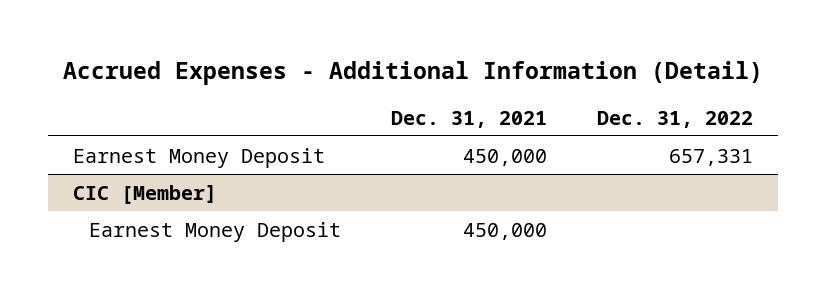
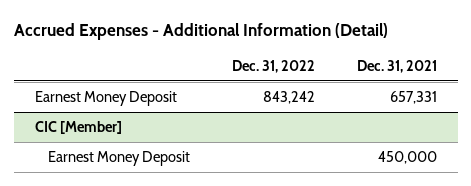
[462,148,547,166] 450,000 -> [389,91,437,105] 657,331
[668,148,753,166] 657,331 -> [263,91,316,105] 843,242

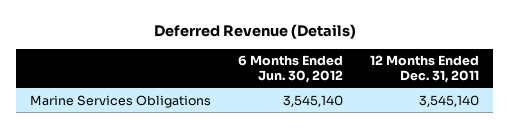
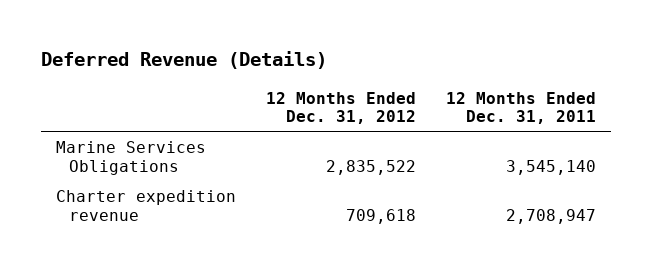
[238,55,344,84] 6 Months Ended Jun. 30, 2012 -> none
none -> [266,91,417,125] 12 Months Ended Dec. 31, 2012
none -> [56,189,237,221] Charter expedition revenue

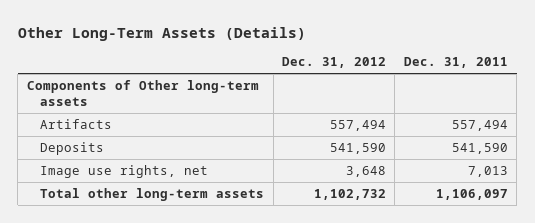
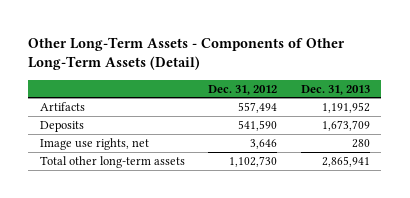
[17,26,306,41] Other Long-Term Assets (Details) -> [28,36,346,71] Other Long-Term Assets - Components of Other Long-Term Assets (Detail)
[403,57,508,69] Dec. 31, 2011 -> none
none -> [300,84,370,95] Dec. 31, 2013
[26,79,259,107] Components of Other long-term assets -> none
[346,165,387,177] 3,648 -> [250,138,278,149] 3,646
[314,188,387,200] 1,102,732 -> [229,155,278,167] 1,102,730

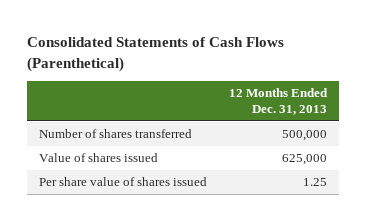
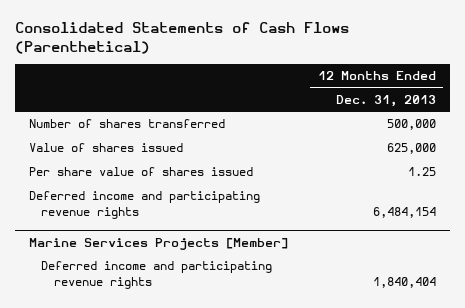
none -> [29,191,261,220] Deferred income and participating revenue rights
none -> [29,238,289,251] Marine Services Projects [Member]
none -> [41,261,273,290] Deferred income and participating revenue rights

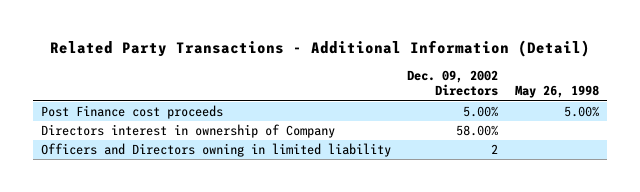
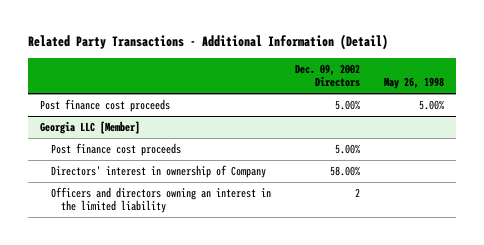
[41,105,224,120] Post Finance cost proceeds -> [40,98,171,112] Post finance cost proceeds
none -> [40,120,141,134] Georgia LLC [Member]
none -> [50,142,181,156] Post finance cost proceeds
[41,124,336,139] Directors interest in ownership of Company -> [50,164,266,178] Directors' interest in ownership of Company
[41,143,392,158] Officers and Directors owning in limited liability -> [50,186,271,214] Officers and directors owning an interest in the limited liability

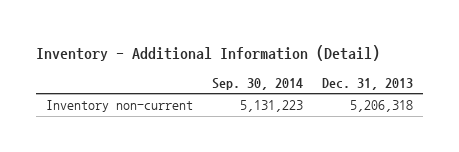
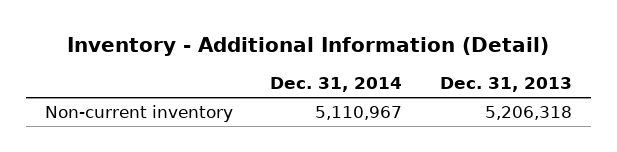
[212,77,304,90] Sep. 30, 2014 -> none
none -> [270,77,403,93] Dec. 31, 2014
[45,100,193,113] Inventory non-current -> [44,105,233,123] Non-current inventory

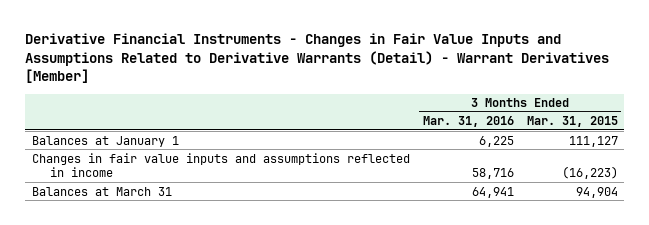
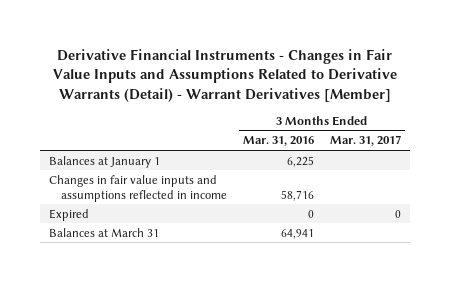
[526,116,618,128] Mar. 31, 2015 -> none
none -> [330,135,402,147] Mar. 31, 2017
none -> [48,208,89,221] Expired

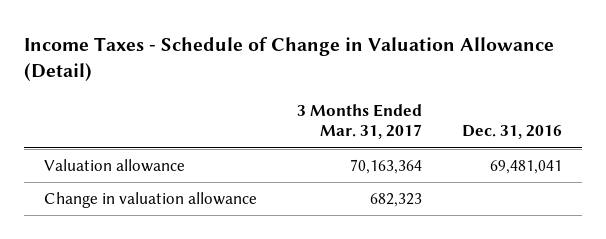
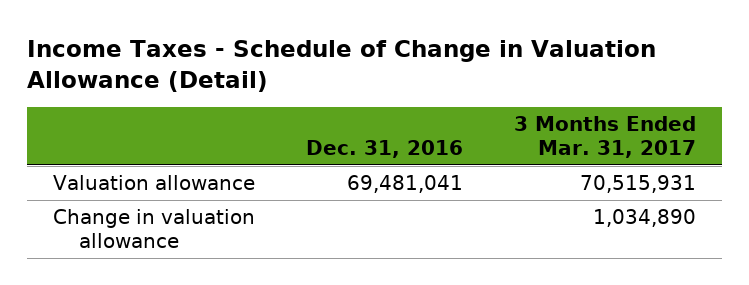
[349,159,422,175] 70,163,364 -> [580,175,697,194] 70,515,931
[369,193,422,208] 682,323 -> [593,209,697,228] 1,034,890

